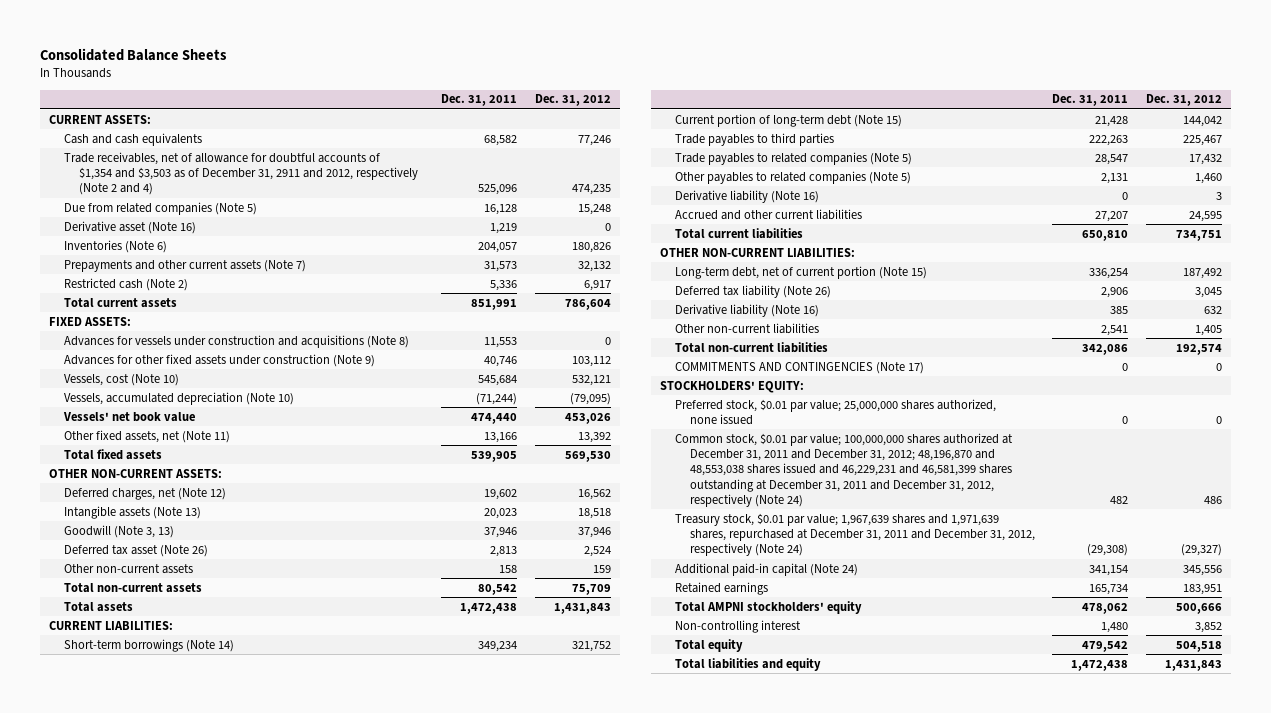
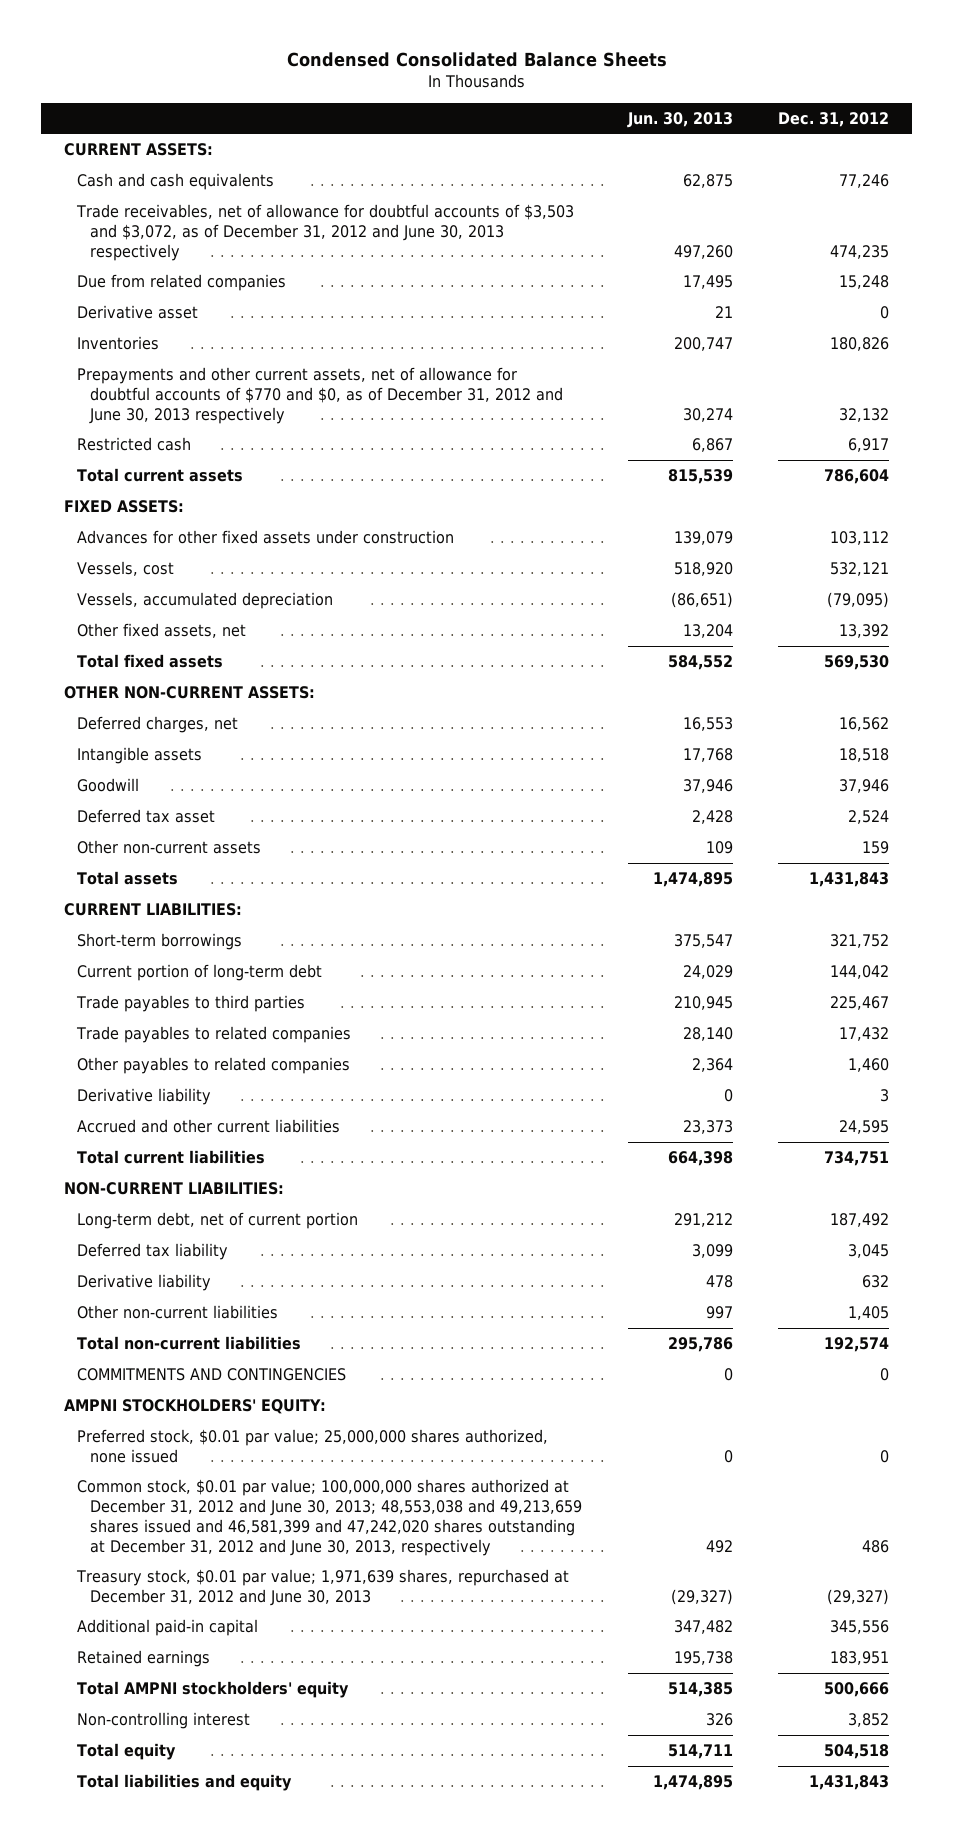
[40,47,228,61] Consolidated Balance Sheets -> [286,51,667,67] Condensed Consolidated Balance Sheets
[441,94,518,107] Dec. 31, 2011 -> none
none -> [626,111,733,128] Jun. 30, 2013
[63,151,418,196] Trade receivables, net of allowance for doubtful accounts of $1,354 and $3,503 as of December 31, 2911 and 2012, respectively (Note 2 and 4) -> [76,203,575,261] Trade receivables, net of allowance for doubtful accounts of $3,503 and $3,072, as of December 31, 2012 and June 30, 2013 respectively
[63,201,257,215] Due from related companies (Note 5) -> [77,273,287,291] Due from related companies
[63,220,196,234] Derivative asset (Note 16) -> [77,304,199,319] Derivative asset
[63,239,167,253] Inventories (Note 6) -> [77,335,160,350] Inventories
[63,259,306,272] Prepayments and other current assets (Note 7) -> [77,366,564,424] Prepayments and other current assets, net of allowance for doubtful accounts of $770 and $0, as of December 31, 2012 and June 30, 2013 respectively
[63,277,188,291] Restricted cash (Note 2) -> [77,436,192,451] Restricted cash
[63,334,409,348] Advances for vessels under construction and acquisitions (Note 8) -> none
[62,411,195,422] Vessels' net book value -> none
[63,353,375,367] Advances for other fixed assets under construction (Note 9) -> [77,529,455,544] Advances for other fixed assets under construction
[63,373,179,386] Vessels, cost (Note 10) -> [77,560,175,576] Vessels, cost
[63,391,294,405] Vessels, accumulated depreciation (Note 10) -> [77,591,334,609] Vessels, accumulated depreciation
[63,429,230,443] Other fixed assets, net (Note 11) -> [77,622,247,638] Other fixed assets, net
[63,487,226,500] Deferred charges, net (Note 12) -> [77,715,239,733] Deferred charges, net
[63,505,201,519] Intangible assets (Note 13) -> [77,746,203,764] Intangible assets
[63,524,174,538] Goodwill (Note 3, 13) -> [77,777,140,792] Goodwill
[63,544,208,557] Deferred tax asset (Note 26) -> [77,808,216,823] Deferred tax asset
[63,582,202,593] Total non-current assets -> none
[63,638,234,652] Short-term borrowings (Note 14) -> [77,932,243,950] Short-term borrowings
[675,113,903,127] Current portion of long-term debt (Note 15) -> [77,963,323,981] Current portion of long-term debt
[675,151,913,165] Trade payables to related companies (Note 5) -> [76,1025,352,1043] Trade payables to related companies
[675,170,912,184] Other payables to related companies (Note 5) -> [77,1056,351,1074] Other payables to related companies
[675,189,820,203] Derivative liability (Note 16) -> [77,1087,212,1105] Derivative liability
[660,247,856,257] OTHER NON-CURRENT LIABILITIES: -> [64,1181,285,1195] NON-CURRENT LIABILITIES:
[675,265,928,279] Long-term debt, net of current portion (Note 15) -> [77,1211,359,1229] Long-term debt, net of current portion
[675,284,832,298] Deferred tax liability (Note 26) -> [77,1242,229,1260] Deferred tax liability
[675,303,820,317] Derivative liability (Note 16) -> [77,1273,212,1291] Derivative liability
[675,361,925,374] COMMITMENTS AND CONTINGENCIES (Note 17) -> [77,1367,347,1381] COMMITMENTS AND CONTINGENCIES
[660,380,805,393] STOCKHOLDERS' EQUITY: -> [64,1398,327,1414] AMPNI STOCKHOLDERS' EQUITY:
[675,432,1014,508] Common stock, $0.01 par value; 100,000,000 shares authorized at December 31, 2011 and December 31, 2012; 48,196,870 and 48,553,038 shares issued and 46,229,231 and 46,581,399 shares outstanding at December 31, 2011 and December 31, 2012, respectively (Note 24) -> [77,1478,583,1556] Common stock, $0.01 par value; 100,000,000 shares authorized at December 31, 2012 and June 30, 2013; 48,553,038 and 49,213,659 shares issued and 46,581,399 and 47,242,020 shares outstanding at December 31, 2012 and June 30, 2013, respectively
[675,512,1036,557] Treasury stock, $0.01 par value; 1,967,639 shares and 1,971,639 shares, repurchased at December 31, 2011 and December 31, 2012, respectively (Note 24) -> [76,1568,570,1606] Treasury stock, $0.01 par value; 1,971,639 shares, repurchased at December 31, 2012 and June 30, 2013
[675,562,859,576] Additional paid-in capital (Note 24) -> [77,1618,259,1636] Additional paid-in capital

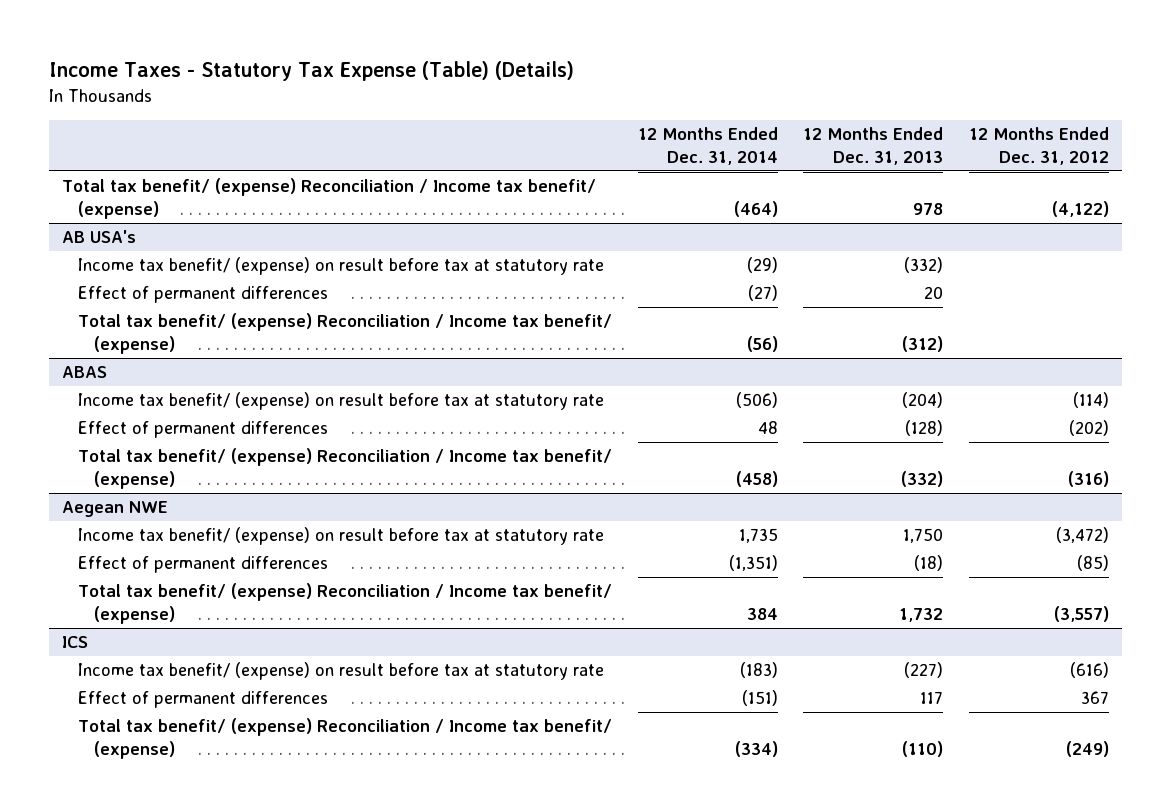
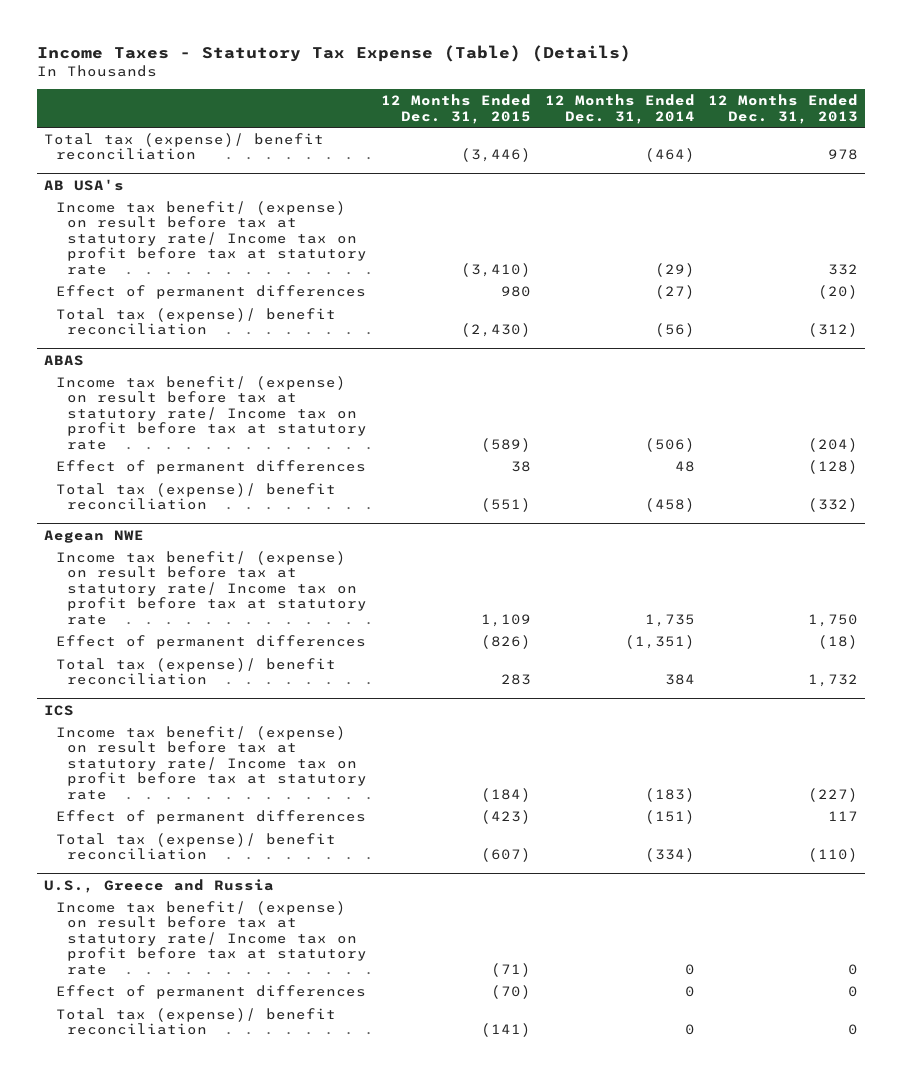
[969,127,1110,165] 12 Months Ended Dec. 31, 2012 -> none
none -> [381,94,532,124] 12 Months Ended Dec. 31, 2015
[62,178,597,219] Total tax benefit/ (expense) Reconciliation / Income tax benefit/ (expense) -> [44,132,325,161] Total tax (expense)/ benefit reconciliation
[78,257,605,276] Income tax benefit/ (expense) on result before tax at statutory rate -> [55,200,368,275] Income tax benefit/ (expense) on result before tax at statutory rate/ Income tax on profit before tax at statutory rate
[904,257,944,274] (332) -> [828,263,859,275] 332
[924,286,944,300] 20 -> [818,284,859,299] (20)
[78,313,613,354] Total tax benefit/ (expense) Reconciliation / Income tax benefit/ (expense) -> [55,307,336,336] Total tax (expense)/ benefit reconciliation
[78,392,605,411] Income tax benefit/ (expense) on result before tax at statutory rate -> [55,375,368,450] Income tax benefit/ (expense) on result before tax at statutory rate/ Income tax on profit before tax at statutory rate
[78,448,613,489] Total tax benefit/ (expense) Reconciliation / Income tax benefit/ (expense) -> [55,482,336,511] Total tax (expense)/ benefit reconciliation
[78,527,605,546] Income tax benefit/ (expense) on result before tax at statutory rate -> [55,550,368,625] Income tax benefit/ (expense) on result before tax at statutory rate/ Income tax on profit before tax at statutory rate
[78,583,613,624] Total tax benefit/ (expense) Reconciliation / Income tax benefit/ (expense) -> [55,657,336,686] Total tax (expense)/ benefit reconciliation
[78,662,605,681] Income tax benefit/ (expense) on result before tax at statutory rate -> [55,725,368,800] Income tax benefit/ (expense) on result before tax at statutory rate/ Income tax on profit before tax at statutory rate
[78,718,613,759] Total tax benefit/ (expense) Reconciliation / Income tax benefit/ (expense) -> [55,832,336,861] Total tax (expense)/ benefit reconciliation
none -> [44,878,275,893] U.S., Greece and Russia
none -> [55,900,368,975] Income tax benefit/ (expense) on result before tax at statutory rate/ Income tax on profit before tax at statutory rate
none -> [55,984,366,999] Effect of permanent differences
none -> [55,1007,336,1036] Total tax (expense)/ benefit reconciliation

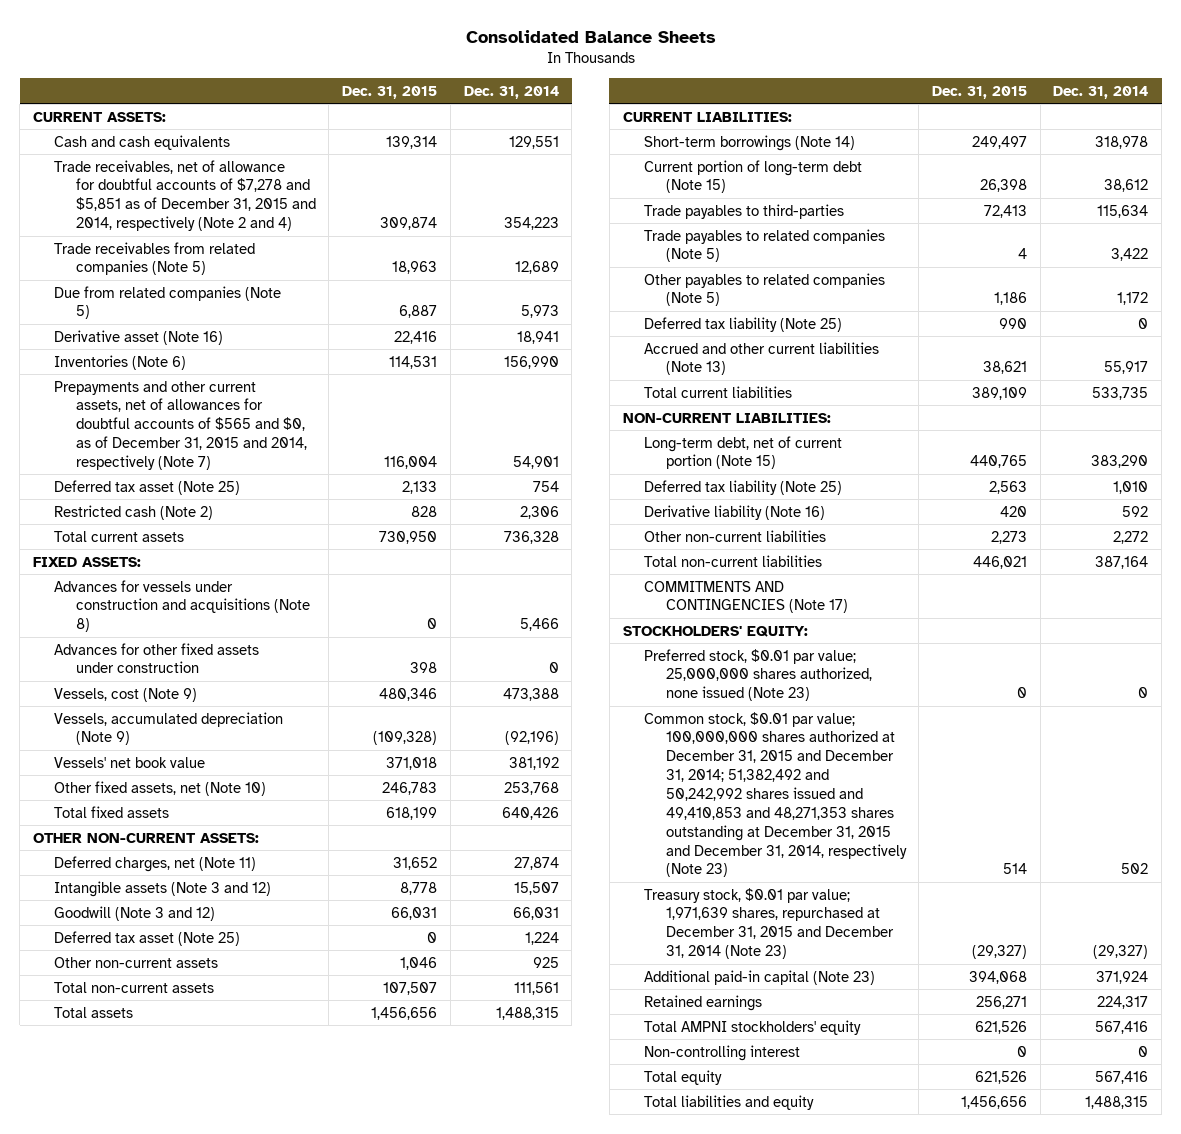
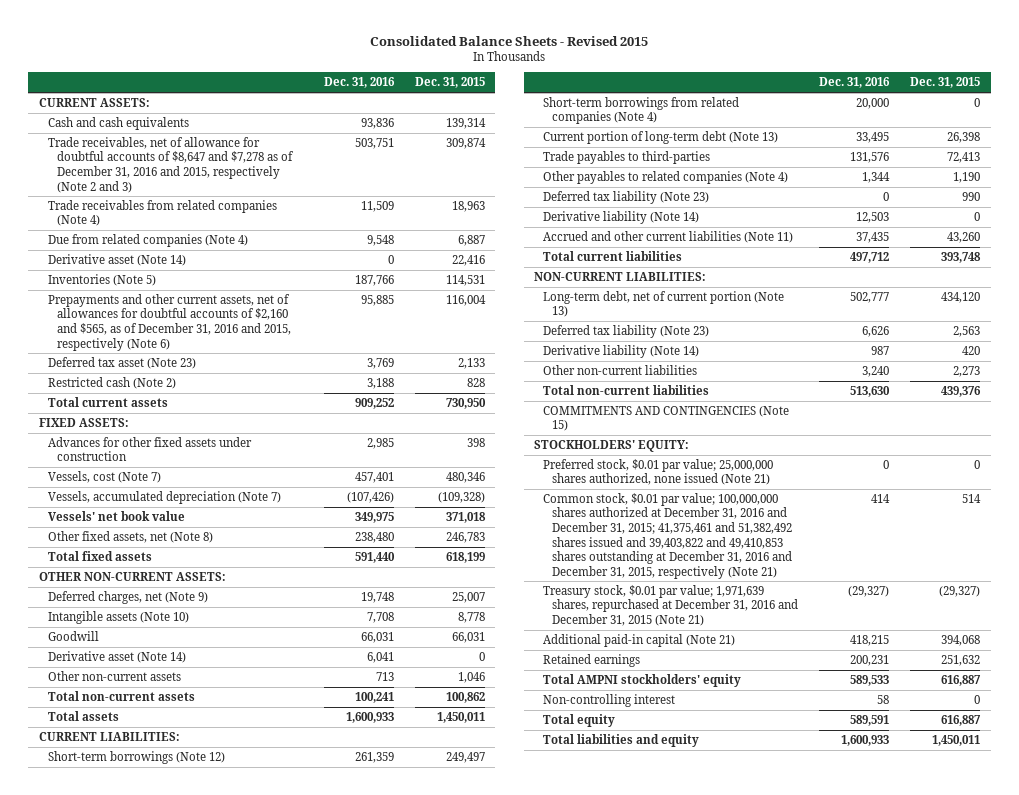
[465,29,716,43] Consolidated Balance Sheets -> [370,35,649,46] Consolidated Balance Sheets - Revised 2015
[463,85,559,99] Dec. 31, 2014 -> none
none -> [323,77,395,89] Dec. 31, 2016
[54,159,316,232] Trade receivables, net of allowance for doubtful accounts of $7,278 and $5,851 as of December 31, 2015 and 2014, respectively (Note 2 and 4) -> [47,136,294,193] Trade receivables, net of allowance for doubtful accounts of $8,647 and $7,278 as of December 31, 2016 and 2015, respectively (Note 2 and 3)
[54,241,256,276] Trade receivables from related companies (Note 5) -> [47,199,277,227] Trade receivables from related companies (Note 4)
[54,285,282,320] Due from related companies (Note 5) -> [47,233,248,247] Due from related companies (Note 4)
[54,329,224,345] Derivative asset (Note 16) -> [47,253,186,266] Derivative asset (Note 14)
[54,354,187,370] Inventories (Note 6) -> [47,273,156,286] Inventories (Note 5)
[54,380,307,471] Prepayments and other current assets, net of allowances for doubtful accounts of $565 and $0, as of December 31, 2015 and 2014, respectively (Note 7) -> [47,293,291,351] Prepayments and other current assets, net of allowances for doubtful accounts of $2,160 and $565, as of December 31, 2016 and 2015, respectively (Note 6)
[54,479,241,495] Deferred tax asset (Note 25) -> [47,356,196,369] Deferred tax asset (Note 23)
[54,579,310,633] Advances for vessels under construction and acquisitions (Note 8) -> none
[54,687,198,702] Vessels, cost (Note 9) -> [47,470,161,483] Vessels, cost (Note 7)
[54,711,284,746] Vessels, accumulated depreciation (Note 9) -> [47,490,281,504] Vessels, accumulated depreciation (Note 7)
[54,780,267,796] Other fixed assets, net (Note 10) -> [47,530,213,543] Other fixed assets, net (Note 8)
[54,930,241,946] Deferred tax asset (Note 25) -> none
[54,855,257,872] Deferred charges, net (Note 11) -> [47,590,208,604] Deferred charges, net (Note 9)
[393,856,438,870] 31,652 -> [451,591,485,603] 25,007
[54,880,272,897] Intangible assets (Note 3 and 12) -> [47,610,189,624] Intangible assets (Note 10)
[54,905,216,921] Goodwill (Note 3 and 12) -> [47,630,99,641] Goodwill
none -> [47,650,186,663] Derivative asset (Note 14)
[383,981,438,995] 107,507 -> [445,691,485,703] 100,862
[371,1006,438,1020] 1,456,656 -> [436,711,485,723] 1,450,011
[644,134,856,151] Short-term borrowings (Note 14) -> [47,750,225,764] Short-term borrowings (Note 12)
none -> [543,96,740,125] Short-term borrowings from related companies (Note 4)
[644,159,863,194] Current portion of long-term debt (Note 15) -> [543,130,779,144] Current portion of long-term debt (Note 13)
[644,228,886,263] Trade payables to related companies (Note 5) -> none
[644,272,886,307] Other payables to related companies (Note 5) -> [543,170,789,184] Other payables to related companies (Note 4)
[994,292,1028,306] 1,186 -> [953,171,981,183] 1,190
[644,316,843,332] Deferred tax liability (Note 25) -> [543,190,710,204] Deferred tax liability (Note 23)
none -> [543,210,700,224] Derivative liability (Note 14)
[644,341,880,376] Accrued and other current liabilities (Note 13) -> [543,230,794,243] Accrued and other current liabilities (Note 11)
[983,361,1028,375] 38,621 -> [947,231,981,243] 43,260
[972,386,1028,400] 389,109 -> [941,251,982,263] 393,748
[644,435,843,470] Long-term debt, net of current portion (Note 15) -> [543,290,785,318] Long-term debt, net of current portion (Note 13)
[970,455,1028,469] 440,765 -> [941,291,981,303] 434,120
[644,479,843,495] Deferred tax liability (Note 25) -> [543,324,710,338] Deferred tax liability (Note 23)
[644,504,826,520] Derivative liability (Note 16) -> [543,344,700,358] Derivative liability (Note 14)
[973,555,1028,569] 446,021 -> [941,385,982,397] 439,376
[644,580,848,614] COMMITMENTS AND CONTINGENCIES (Note 17) -> [543,405,790,432] COMMITMENTS AND CONTINGENCIES (Note 15)
[644,648,872,702] Preferred stock, $0.01 par value; 25,000,000 shares authorized, none issued (Note 23) -> [543,458,774,486] Preferred stock, $0.01 par value; 25,000,000 shares authorized, none issued (Note 21)
[644,711,907,878] Common stock, $0.01 par value; 100,000,000 shares authorized at December 31, 2015 and December 31, 2014; 51,382,492 and 50,242,992 shares issued and 49,410,853 and 48,271,353 shares outstanding at December 31, 2015 and December 31, 2014, respectively (Note 23) -> [543,492,793,579] Common stock, $0.01 par value; 100,000,000 shares authorized at December 31, 2016 and December 31, 2015; 41,375,461 and 51,382,492 shares issued and 39,403,822 and 49,410,853 shares outstanding at December 31, 2016 and December 31, 2015, respectively (Note 21)
[644,887,894,960] Treasury stock, $0.01 par value; 1,971,639 shares, repurchased at December 31, 2015 and December 31, 2014 (Note 23) -> [543,584,799,627] Treasury stock, $0.01 par value; 1,971,639 shares, repurchased at December 31, 2016 and December 31, 2015 (Note 21)
[644,969,876,985] Additional paid-in capital (Note 23) -> [543,633,736,647] Additional paid-in capital (Note 21)
[976,995,1028,1009] 256,271 -> [941,654,981,666] 251,632
[975,1020,1028,1034] 621,526 -> [941,674,982,686] 616,887
[975,1070,1028,1084] 621,526 -> [941,714,982,726] 616,887
[961,1095,1028,1109] 1,456,656 -> [932,734,981,746] 1,450,011

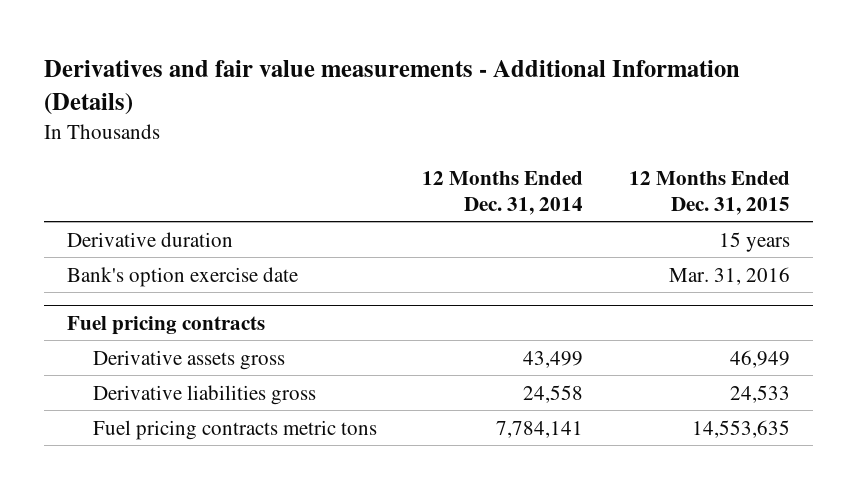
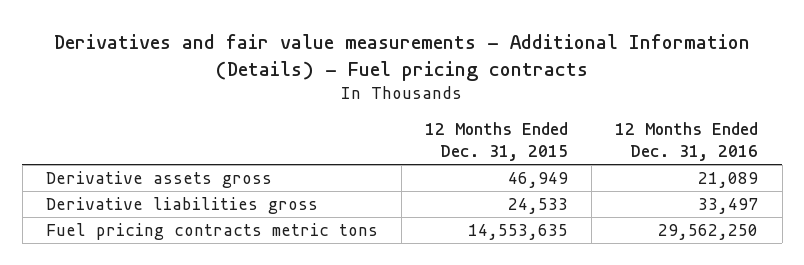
[44,60,741,116] Derivatives and fair value measurements - Additional Information (Details) -> [54,34,751,81] Derivatives and fair value measurements - Additional Information (Details) - Fuel pricing contracts
[422,170,584,215] 12 Months Ended Dec. 31, 2014 -> none
none -> [615,122,759,162] 12 Months Ended Dec. 31, 2016
[67,231,234,247] Derivative duration -> none
[67,266,299,287] Bank's option exercise date -> none
[67,315,266,335] Fuel pricing contracts -> none

